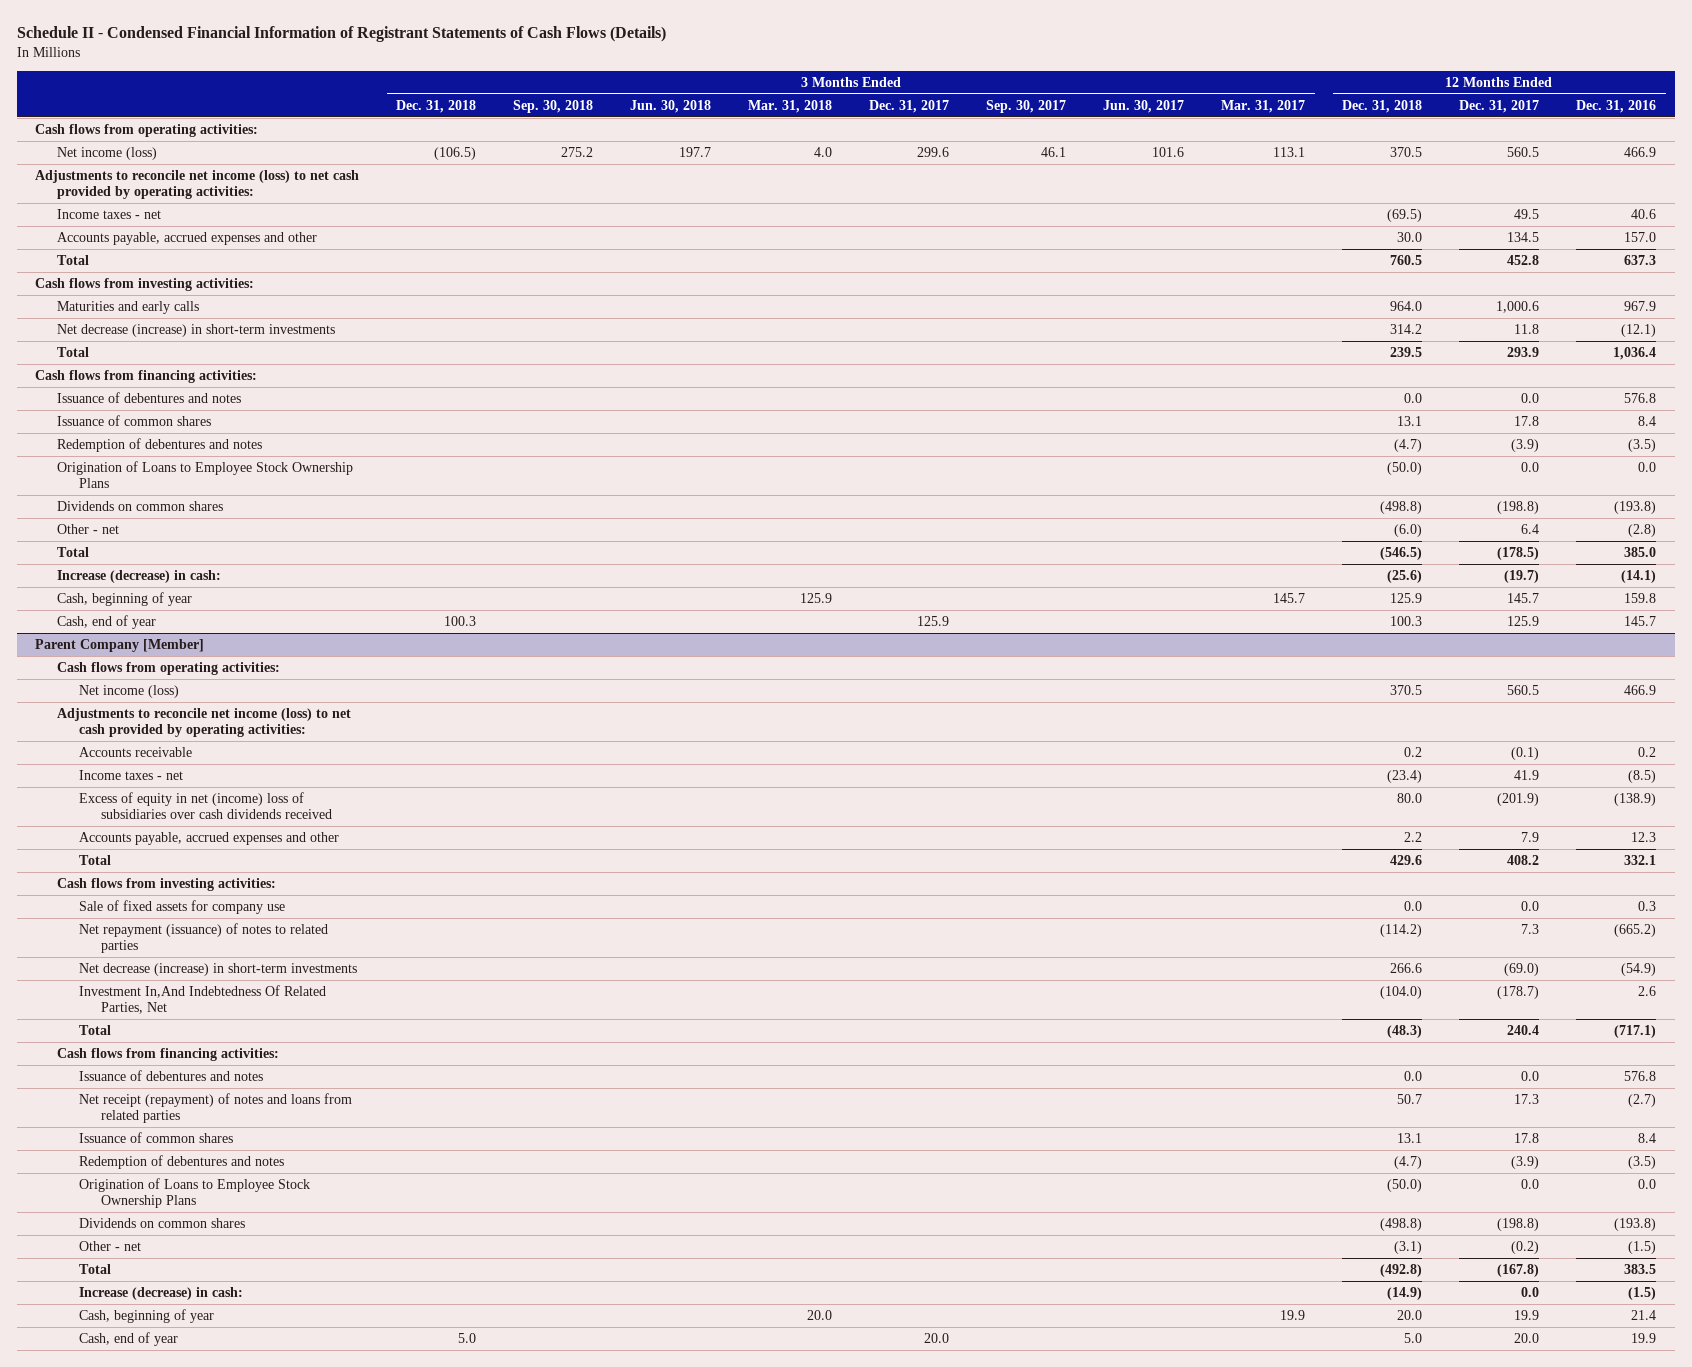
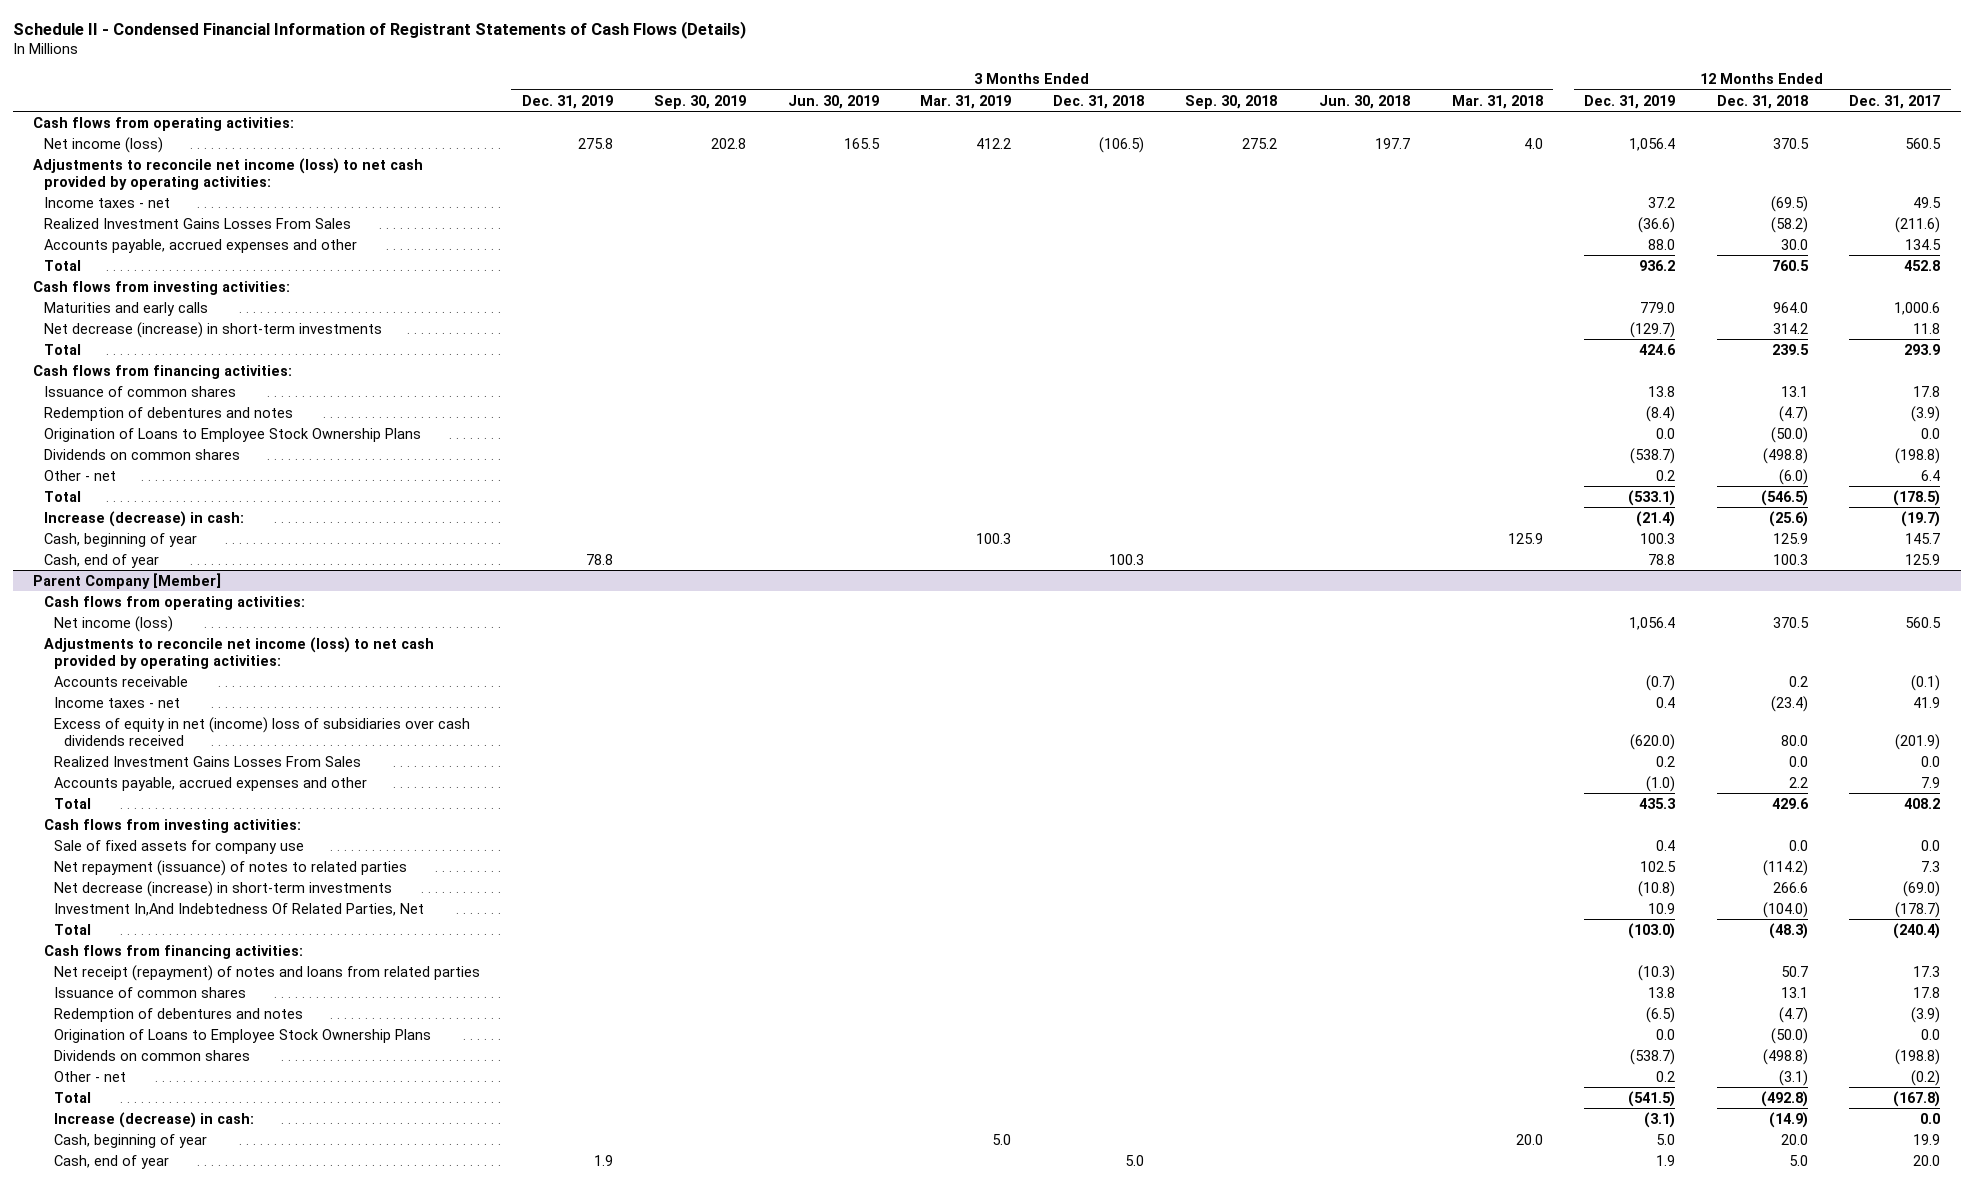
[869,99,950,113] Dec. 31, 2017 -> none
[986,99,1067,113] Sep. 30, 2017 -> none
[1103,99,1185,113] Jun. 30, 2017 -> none
[1221,99,1306,113] Mar. 31, 2017 -> none
[1576,99,1657,113] Dec. 31, 2016 -> none
none -> [521,94,613,109] Dec. 31, 2019
none -> [654,94,747,109] Sep. 30, 2019
none -> [787,94,879,109] Jun. 30, 2019
none -> [920,94,1012,109] Mar. 31, 2019
none -> [1584,94,1676,109] Dec. 31, 2019
none -> [43,217,351,229] Realized Investment Gains Losses From Sales
[57,391,242,403] Issuance of debentures and notes -> none
none -> [54,755,362,767] Realized Investment Gains Losses From Sales
[1507,1024,1540,1035] 240.4 -> [1893,922,1941,939] (240.4)
[79,1069,264,1081] Issuance of debentures and notes -> none

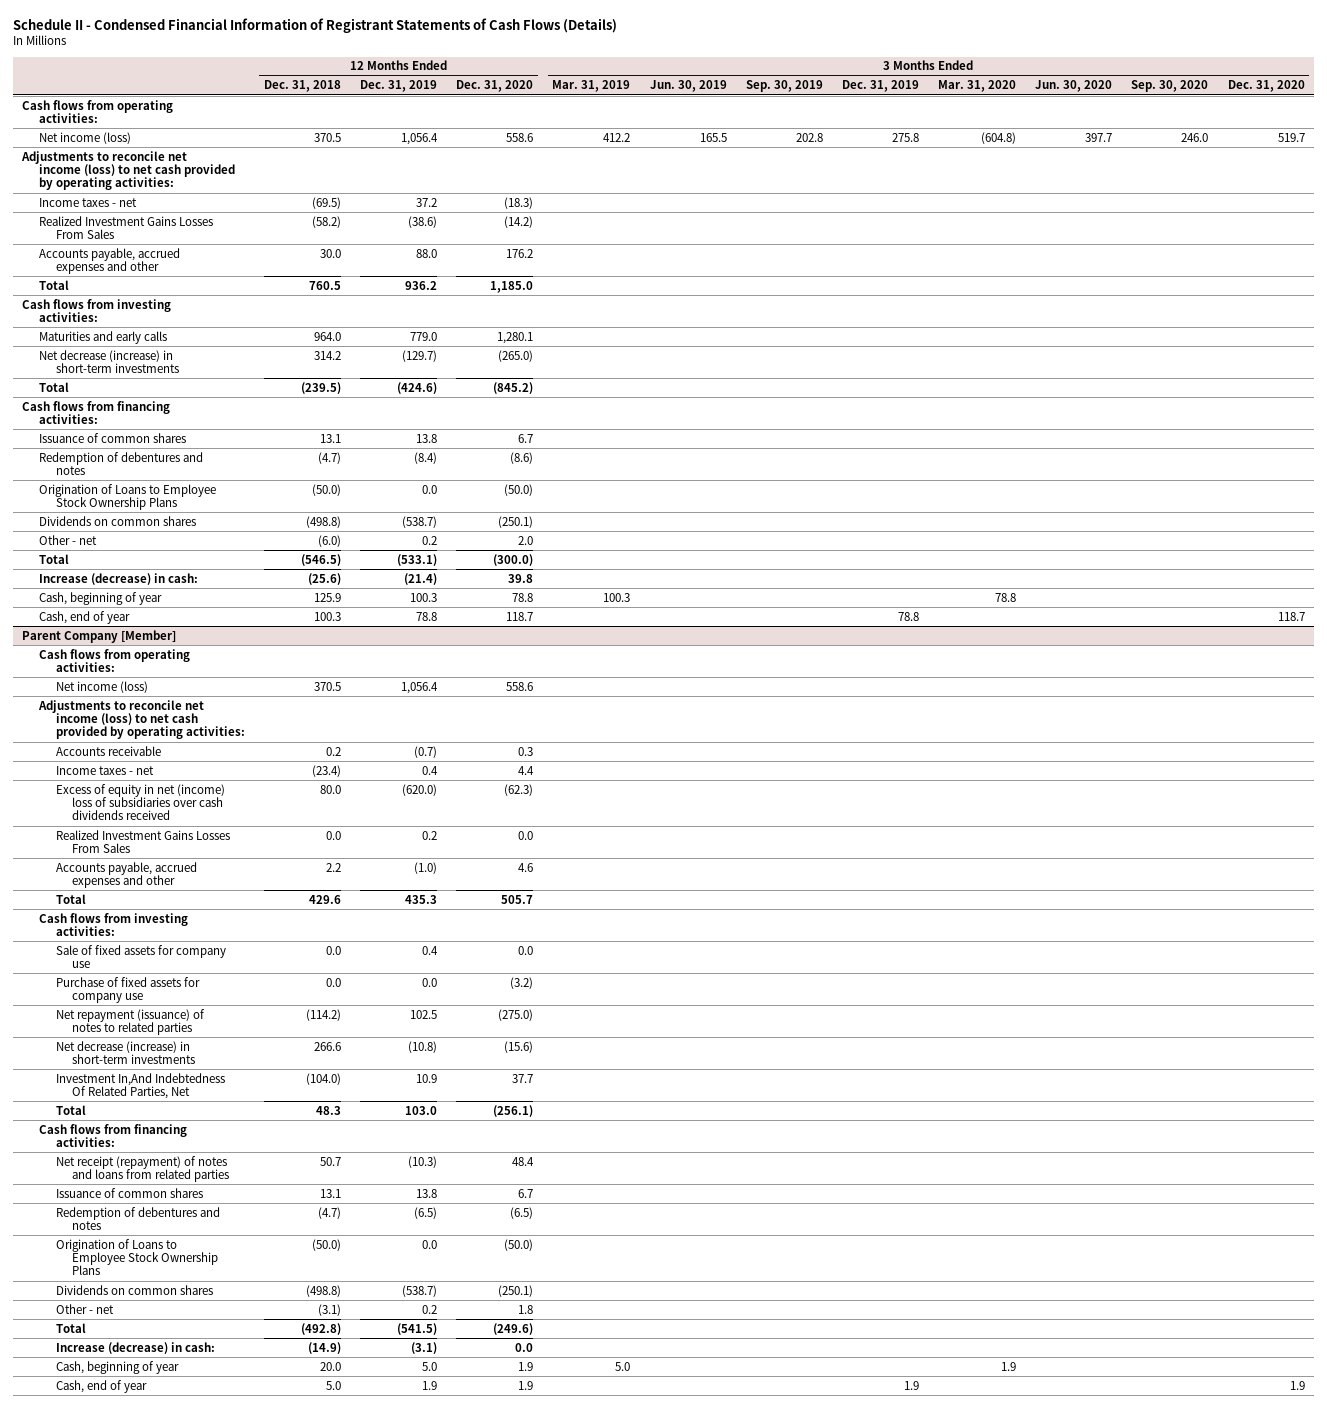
[1052,94,1144,109] Dec. 31, 2018 -> none
[1185,94,1278,109] Sep. 30, 2018 -> none
[1319,94,1411,109] Jun. 30, 2018 -> none
[1451,94,1543,109] Mar. 31, 2018 -> none
[1849,94,1941,109] Dec. 31, 2017 -> none
none -> [456,80,534,93] Dec. 31, 2020
none -> [938,80,1017,93] Mar. 31, 2020
none -> [1035,80,1113,93] Jun. 30, 2020
none -> [1131,80,1209,93] Sep. 30, 2020
none -> [1227,80,1305,93] Dec. 31, 2020
[1638,216,1676,233] (36.6) -> [408,215,438,228] (38.6)
[1639,343,1677,355] 424.6 -> [397,381,438,394] (424.6)
[1771,343,1809,355] 239.5 -> [300,381,341,394] (239.5)
none -> [55,976,200,1003] Purchase of fixed assets for company use
[1628,922,1676,939] (103.0) -> [405,1105,438,1115] 103.0
[1768,922,1808,939] (48.3) -> [315,1105,341,1115] 48.3

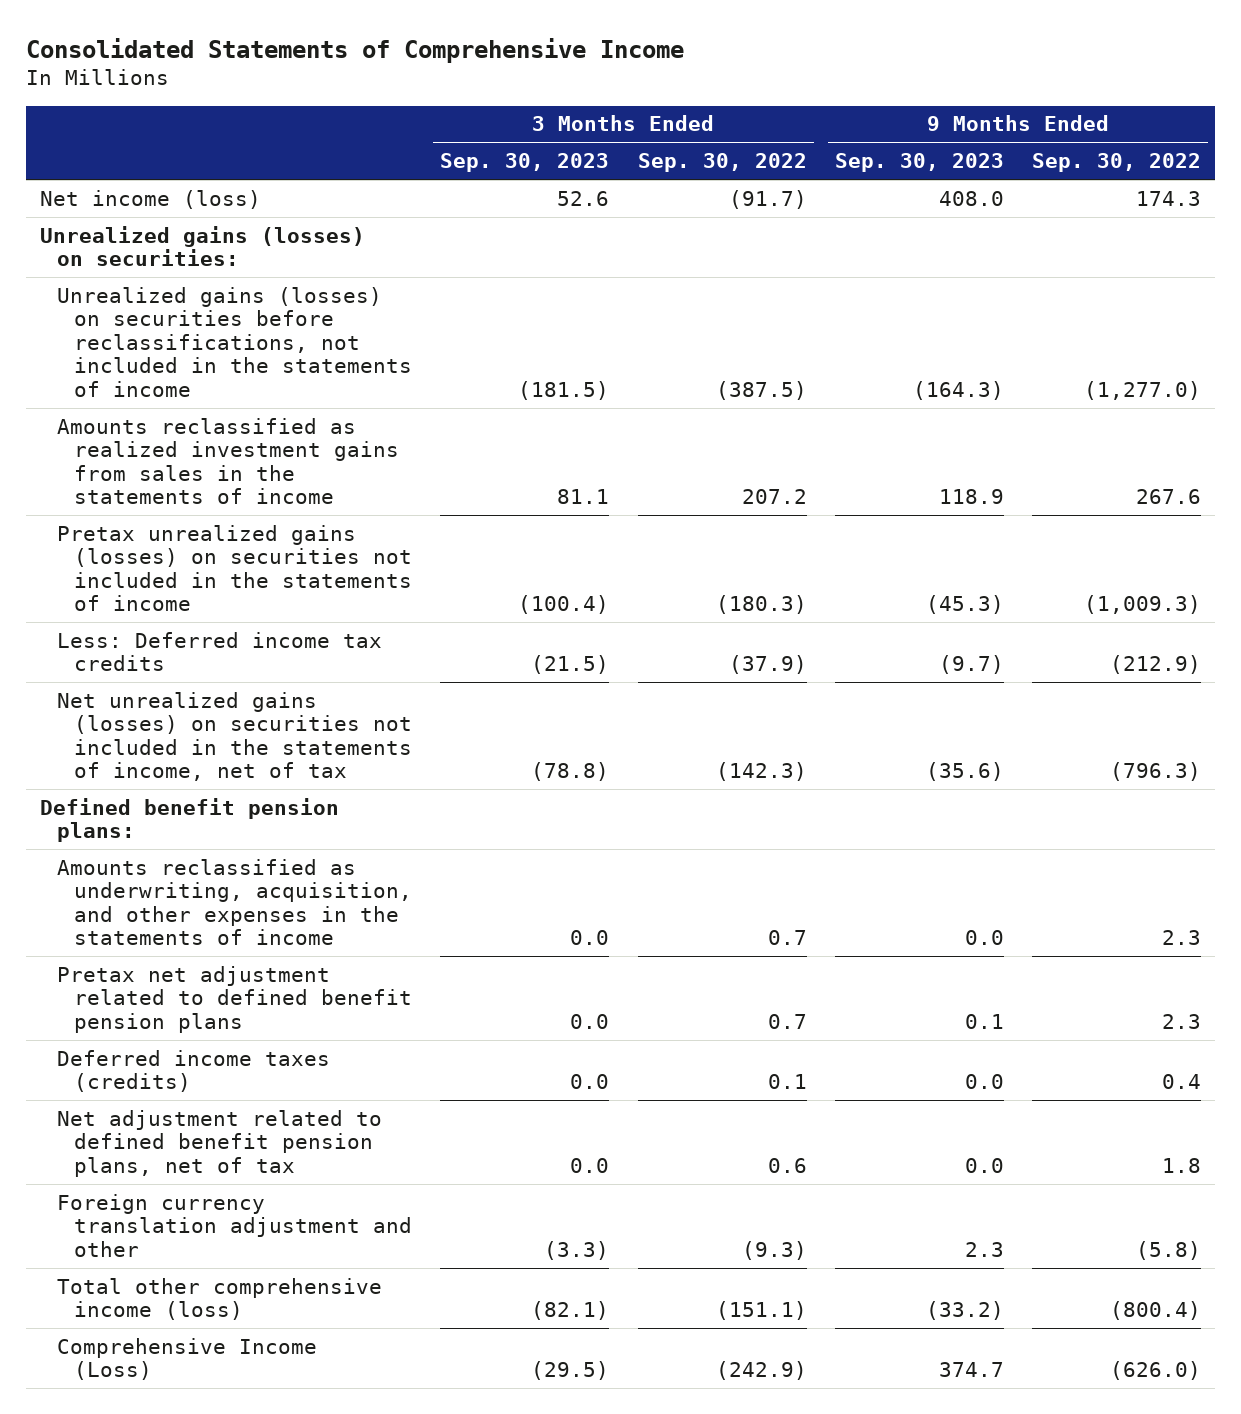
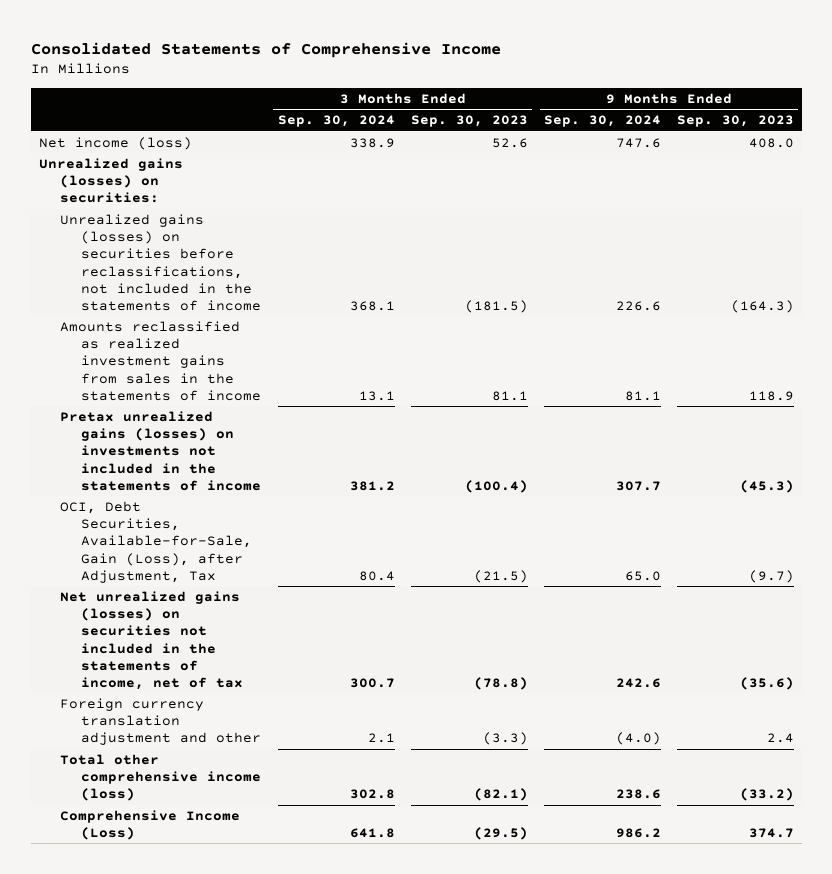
[637,153,807,173] Sep. 30, 2022 -> none
[1031,153,1201,173] Sep. 30, 2022 -> none
none -> [277,115,395,128] Sep. 30, 2024
none -> [543,115,661,128] Sep. 30, 2024
[57,524,413,612] Pretax unrealized gains (losses) on securities not included in the statements of income -> [60,410,262,491] Pretax unrealized gains (losses) on investments not included in the statements of income
[57,631,383,672] Less: Deferred income tax credits -> [60,500,253,583] OCI, Debt Securities, Available-for-Sale, Gain (Loss), after Adjustment, Tax
[40,797,340,843] Defined benefit pension plans: -> none
[57,858,413,946] Amounts reclassified as underwriting, acquisition, and other expenses in the statements of income -> none
[57,965,413,1033] Pretax net adjustment related to defined benefit pension plans -> none
[57,1049,331,1093] Deferred income taxes (credits) -> none
[57,1109,383,1177] Net adjustment related to defined benefit pension plans, net of tax -> none
[964,1241,1004,1257] 2.3 -> [766,733,794,744] 2.4

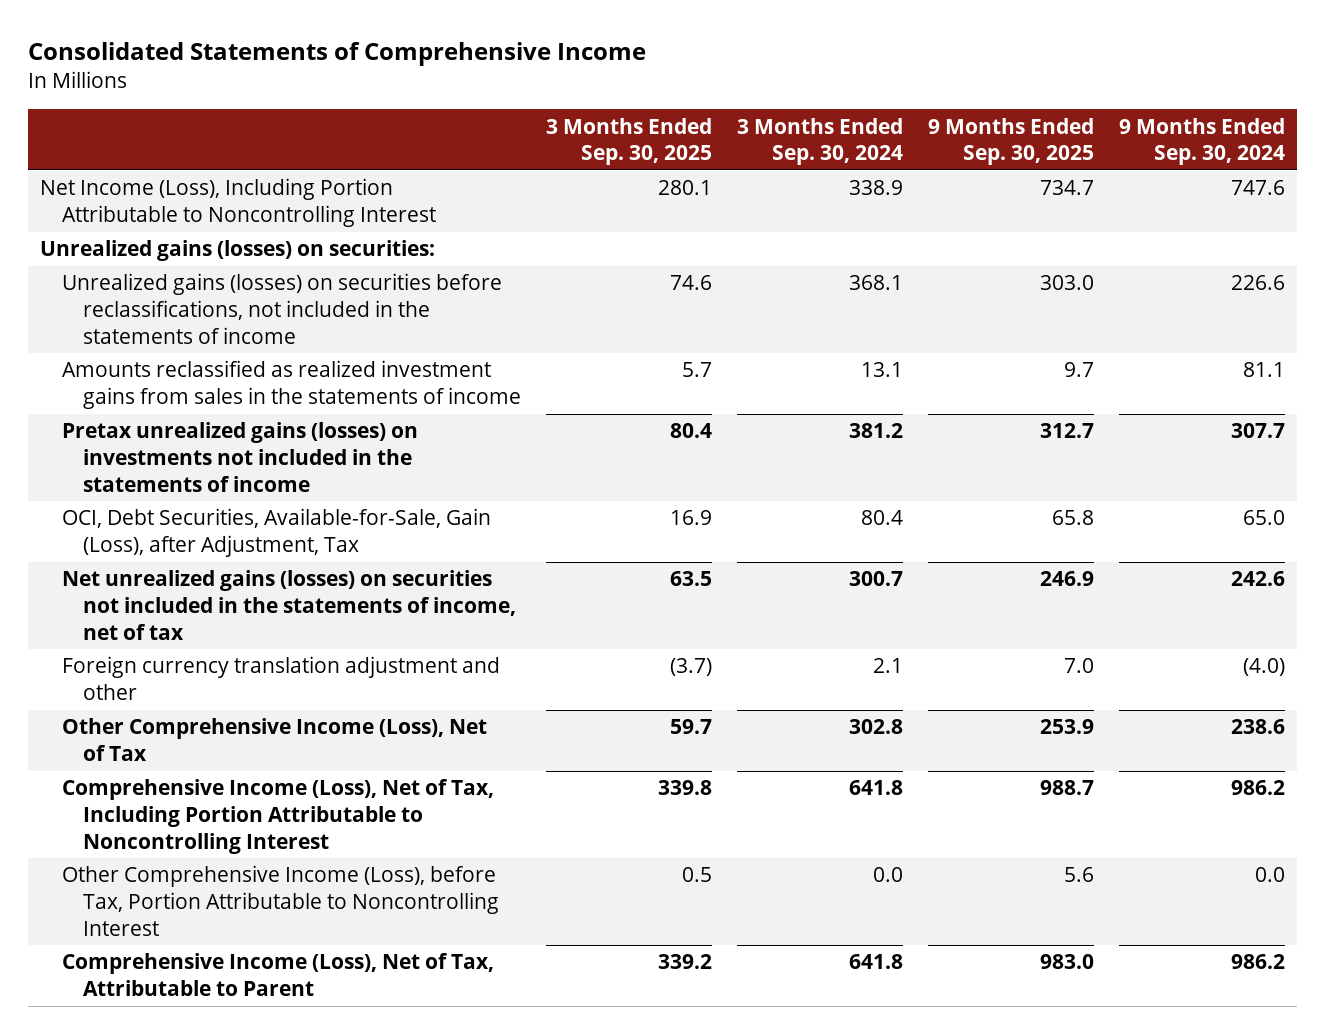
[410,115,528,128] Sep. 30, 2023 -> none
[676,115,794,128] Sep. 30, 2023 -> none
none -> [546,117,713,166] 3 Months Ended Sep. 30, 2025
none -> [927,117,1094,166] 9 Months Ended Sep. 30, 2025
[38,136,192,150] Net income (loss) -> [40,178,436,228] Net Income (Loss), Including Portion Attributable to Noncontrolling Interest
[60,753,262,802] Total other comprehensive income (loss) -> [61,718,487,762] Other Comprehensive Income (Loss), Net of Tax
none -> [61,779,494,854] Comprehensive Income (Loss), Net of Tax, Including Portion Attributable to Noncontrolling Interest
none -> [61,865,500,936] Other Comprehensive Income (Loss), before Tax, Portion Attributable to Noncontrolling Interest
[60,809,241,841] Comprehensive Income (Loss) -> [61,953,494,997] Comprehensive Income (Loss), Net of Tax, Attributable to Parent

